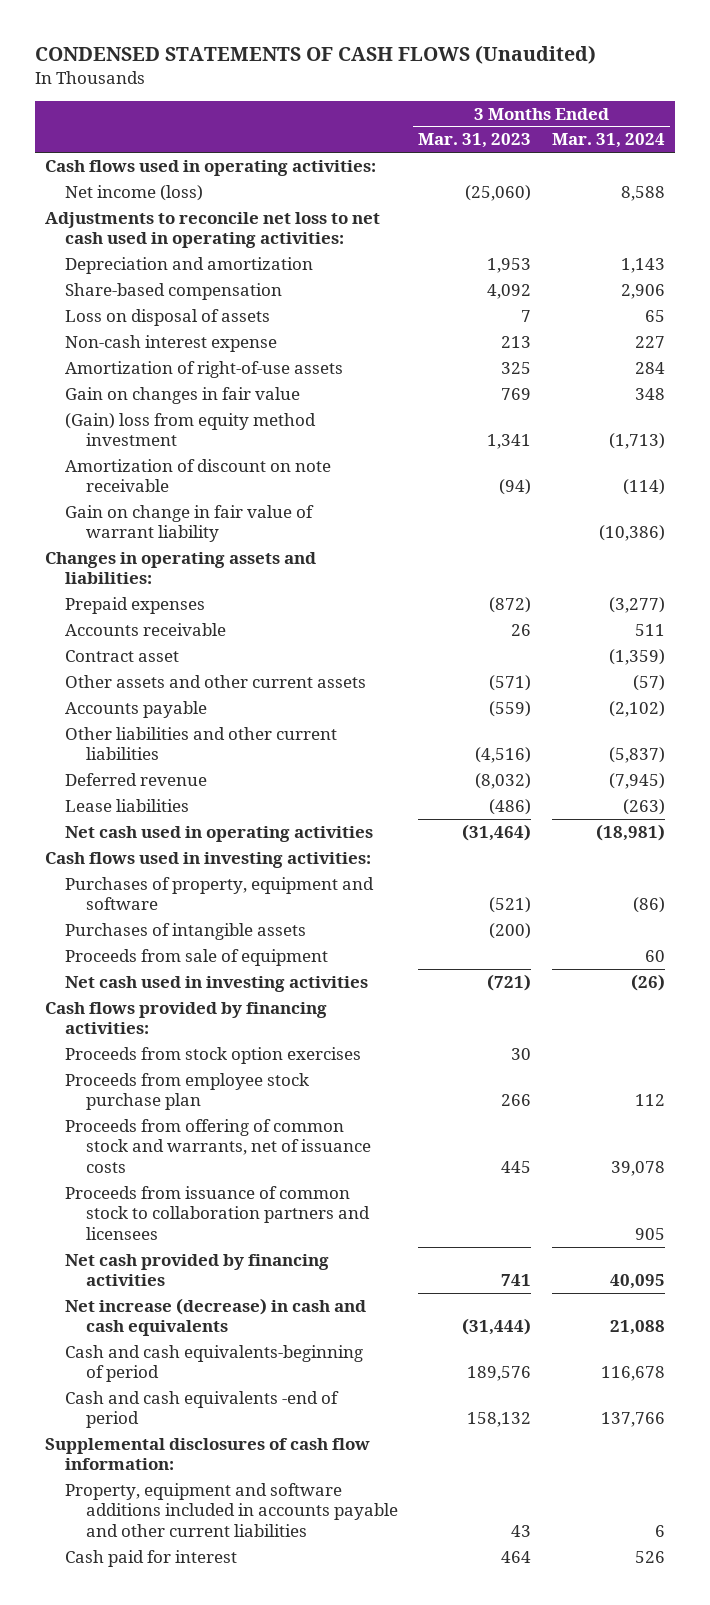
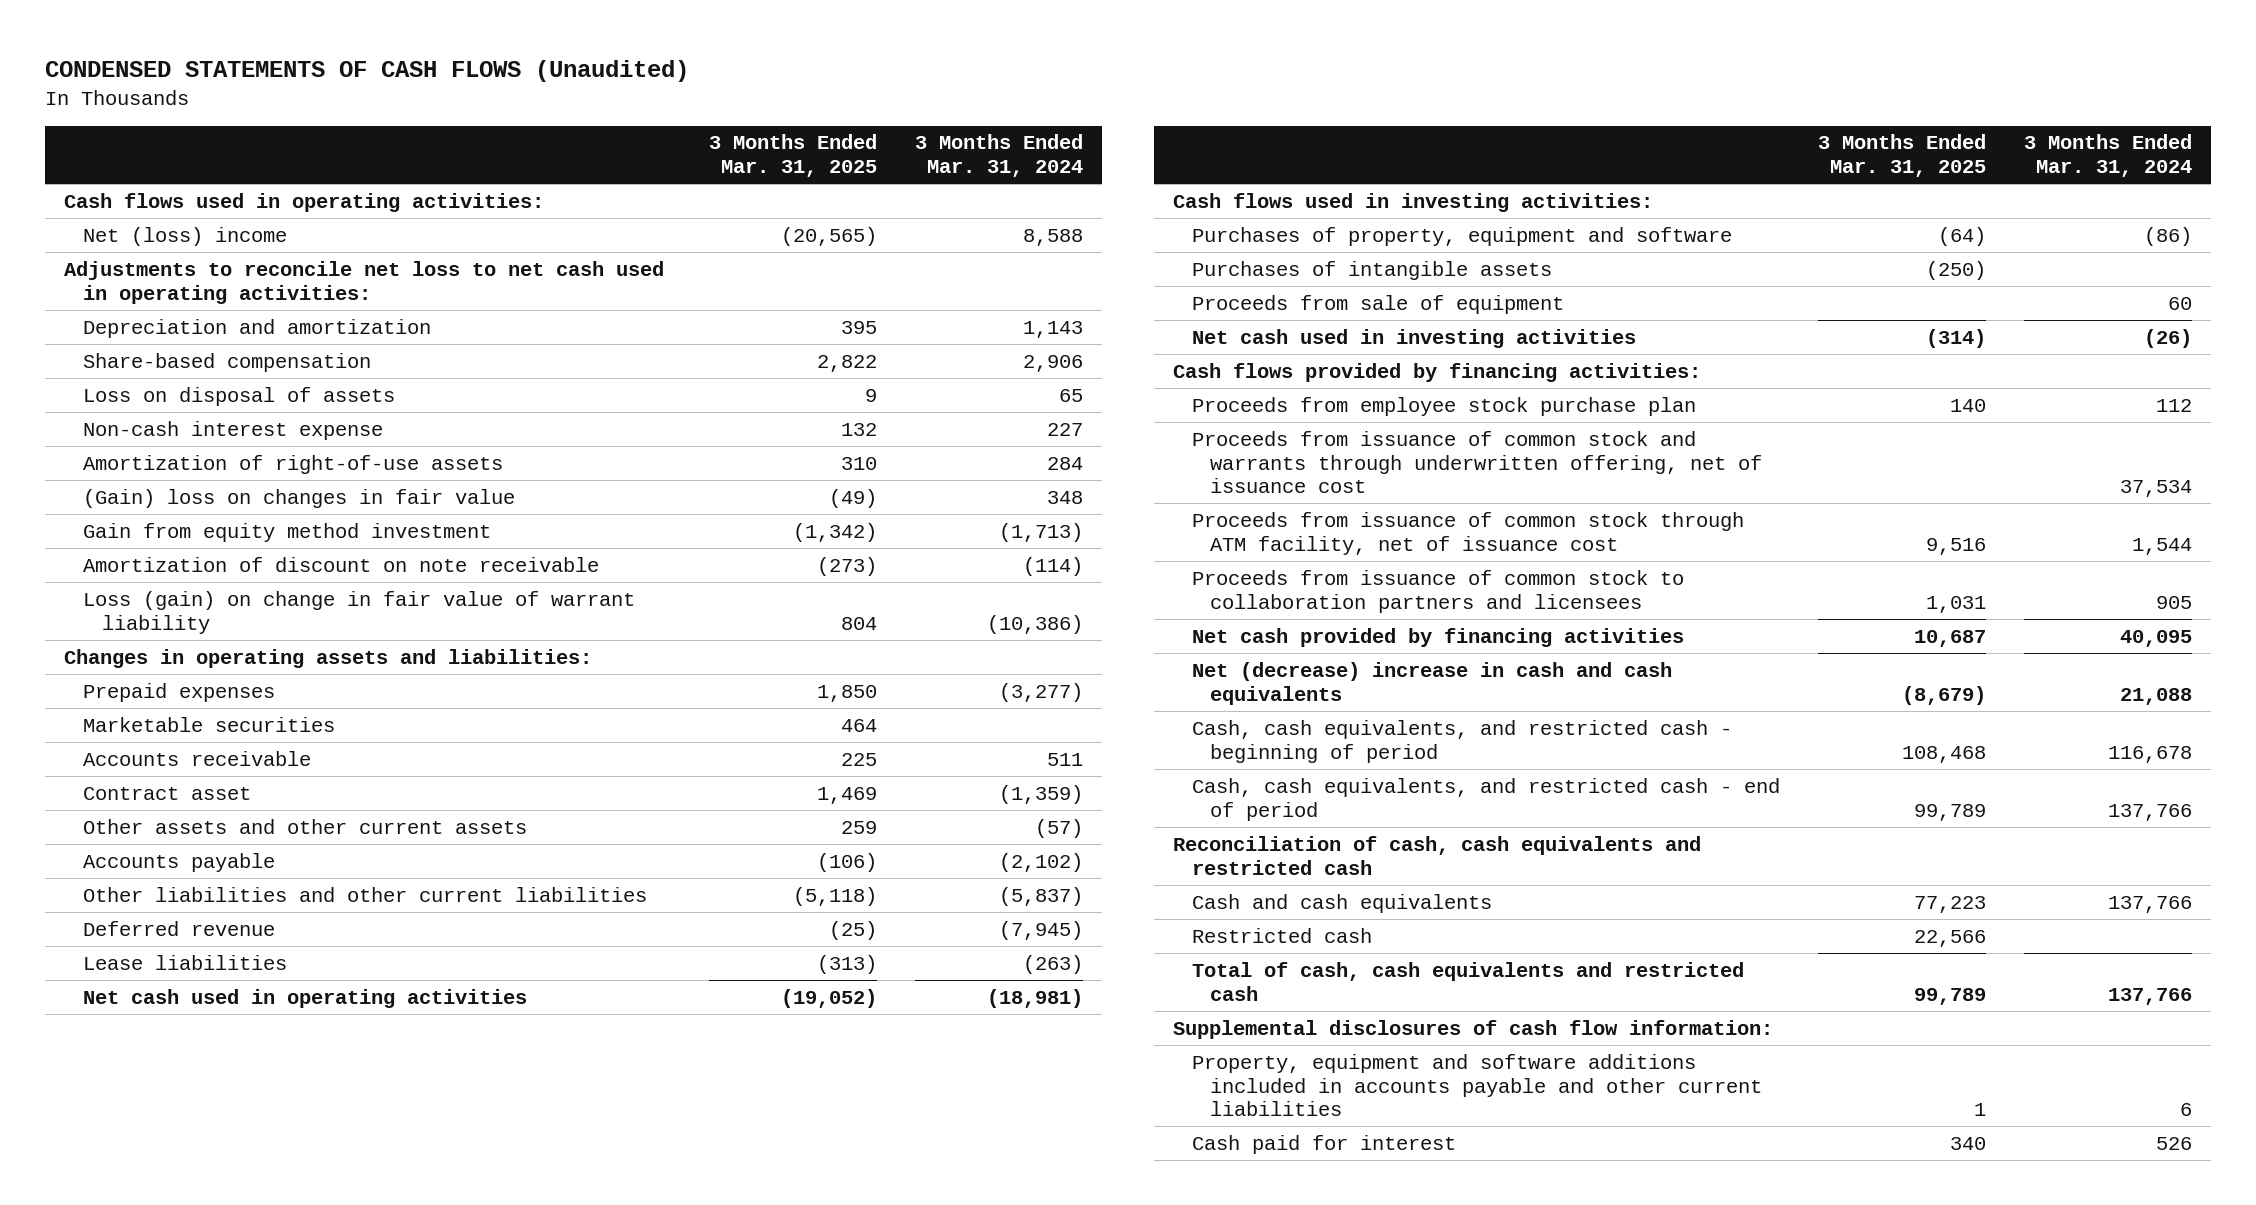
[418,133,532,149] Mar. 31, 2023 -> none
none -> [708,134,877,178] 3 Months Ended Mar. 31, 2025
[65,185,204,202] Net income (loss) -> [82,226,287,246] Net (loss) income
[65,387,301,405] Gain on changes in fair value -> [82,488,515,508] (Gain) loss on changes in fair value
[65,413,317,447] (Gain) loss from equity method investment -> [82,522,491,542] Gain from equity method investment
[65,505,315,543] Gain on change in fair value of warrant liability -> [82,590,635,634] Loss (gain) on change in fair value of warrant liability
none -> [82,716,335,732] Marketable securities
[65,1047,362,1065] Proceeds from stock option exercises -> none
[65,1119,371,1173] Proceeds from offering of common stock and warrants, net of issuance costs -> [1191,430,1763,494] Proceeds from issuance of common stock and warrants through underwritten offering, net of issuance cost
[610,1160,665,1176] 39,078 -> [2119,480,2192,498] 37,534
none -> [1191,511,1744,555] Proceeds from issuance of common stock through ATM facility, net of issuance cost
[65,1298,367,1337] Net increase (decrease) in cash and cash equivalents -> [1191,661,1672,705] Net (decrease) increase in cash and cash equivalents
[65,1345,364,1383] Cash and cash equivalents-beginning of period -> [1191,719,1732,763] Cash, cash equivalents, and restricted cash - beginning of period
[65,1391,340,1429] Cash and cash equivalents -end of period -> [1191,777,1780,821] Cash, cash equivalents, and restricted cash - end of period
none -> [1172,835,1701,875] Reconciliation of cash, cash equivalents and restricted cash
none -> [1191,893,1492,913] Cash and cash equivalents
none -> [1191,927,1372,943] Restricted cash
none -> [1191,961,1744,1001] Total of cash, cash equivalents and restricted cash

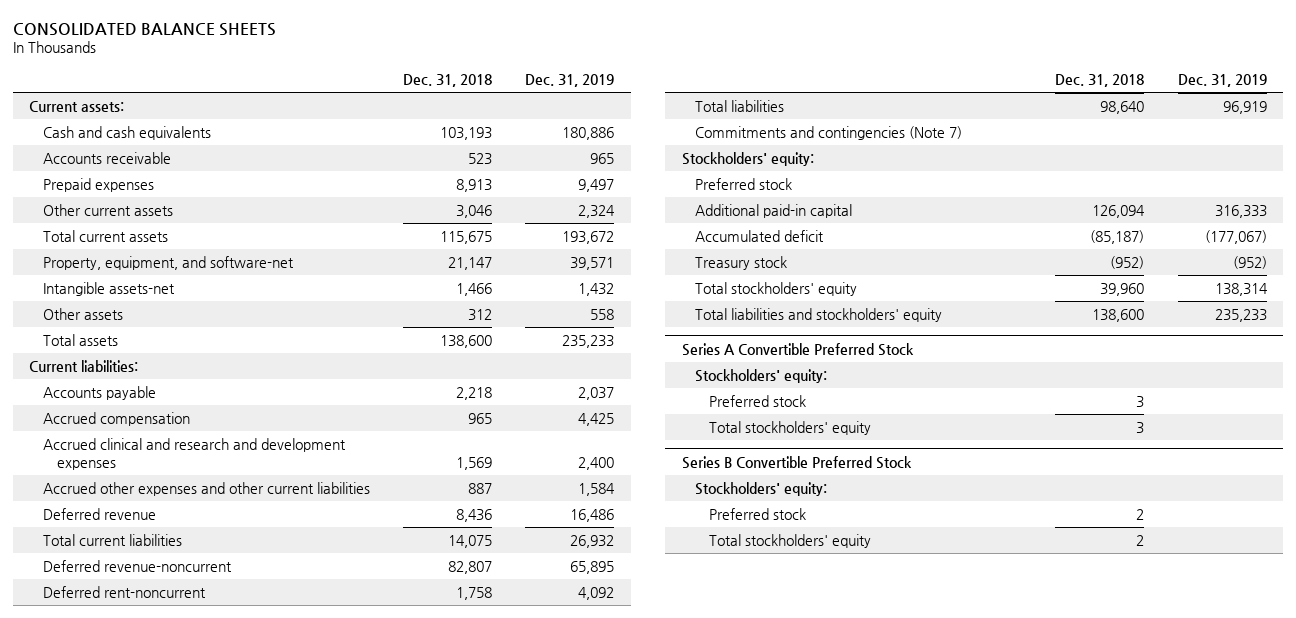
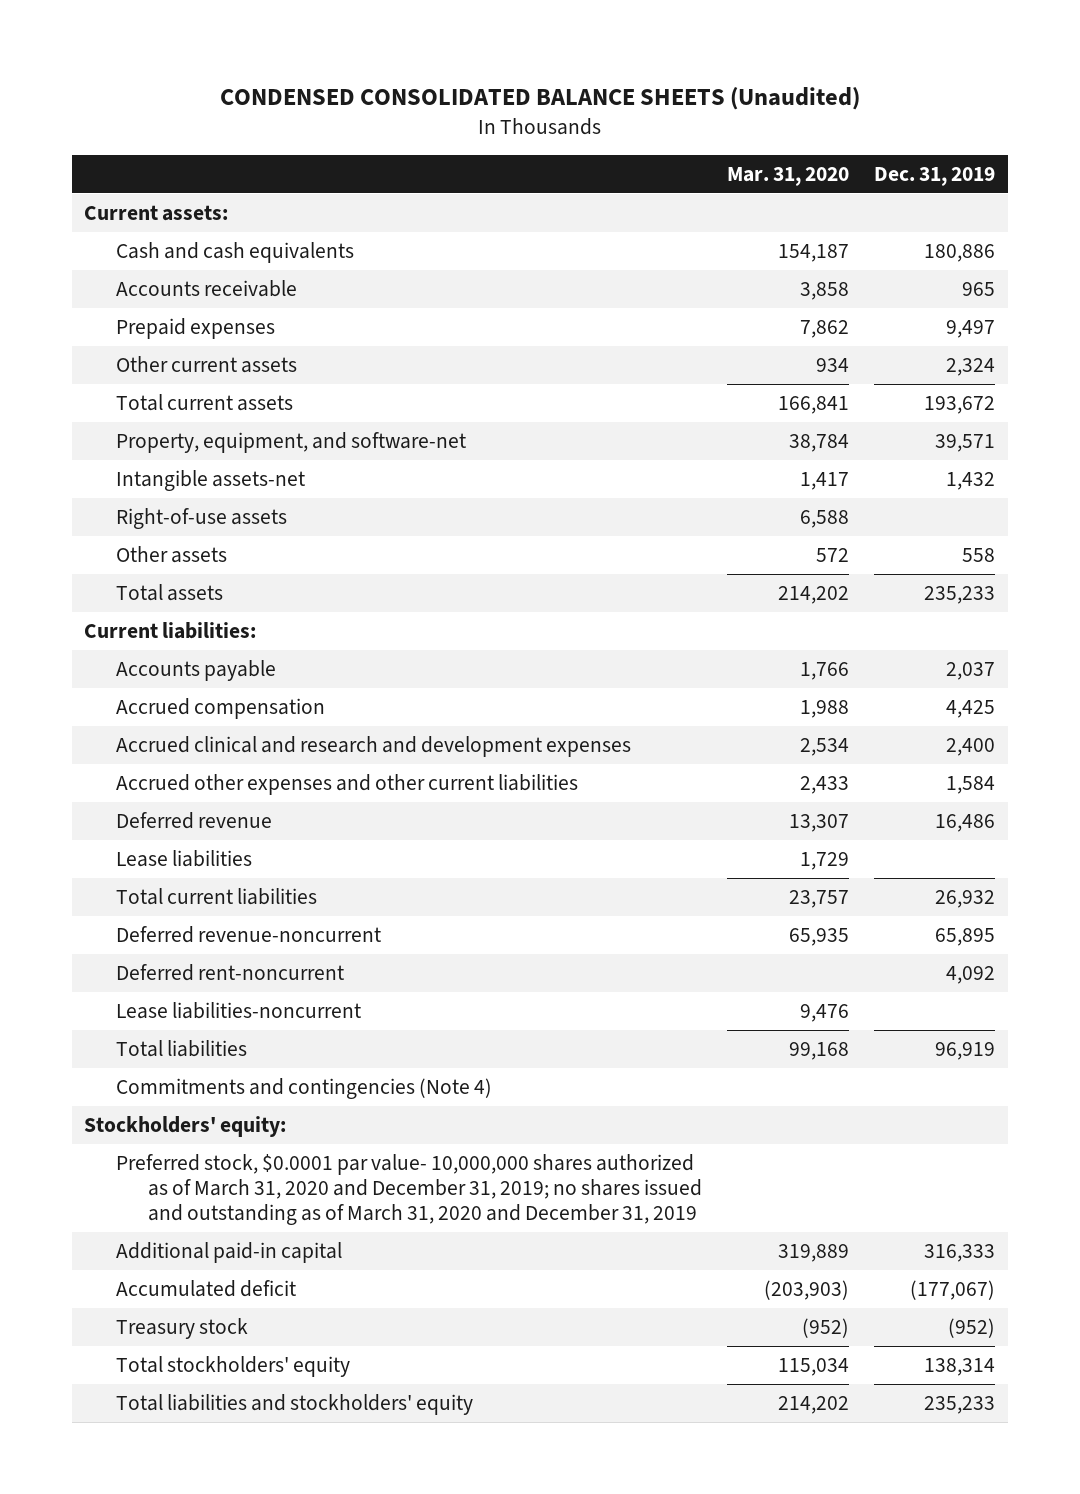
[12,22,276,36] CONSOLIDATED BALANCE SHEETS -> [219,86,860,110] CONDENSED CONSOLIDATED BALANCE SHEETS (Unaudited)
[403,73,493,87] Dec. 31, 2018 -> none
none -> [726,167,849,187] Mar. 31, 2020
none -> [115,508,287,530] Right-of-use assets
none -> [115,850,252,868] Lease liabilities
none -> [115,1002,361,1020] Lease liabilities-noncurrent
[695,125,963,140] Commitments and contingencies (Note 7) -> [115,1078,492,1100] Commitments and contingencies (Note 4)
[695,177,793,190] Preferred stock -> [115,1154,702,1226] Preferred stock, $0.0001 par value- 10,000,000 shares authorized as of March 31, 2020 and December 31, 2019; no shares issued and outstanding as of March 31, 2020 and December 31, 2019
[681,342,914,356] Series A Convertible Preferred Stock -> none
[695,368,828,383] Stockholders' equity: -> none
[708,394,806,407] Preferred stock -> none
[708,420,871,435] Total stockholders' equity -> none
[681,455,912,469] Series B Convertible Preferred Stock -> none
[695,481,828,496] Stockholders' equity: -> none
[708,507,806,520] Preferred stock -> none
[708,533,871,548] Total stockholders' equity -> none

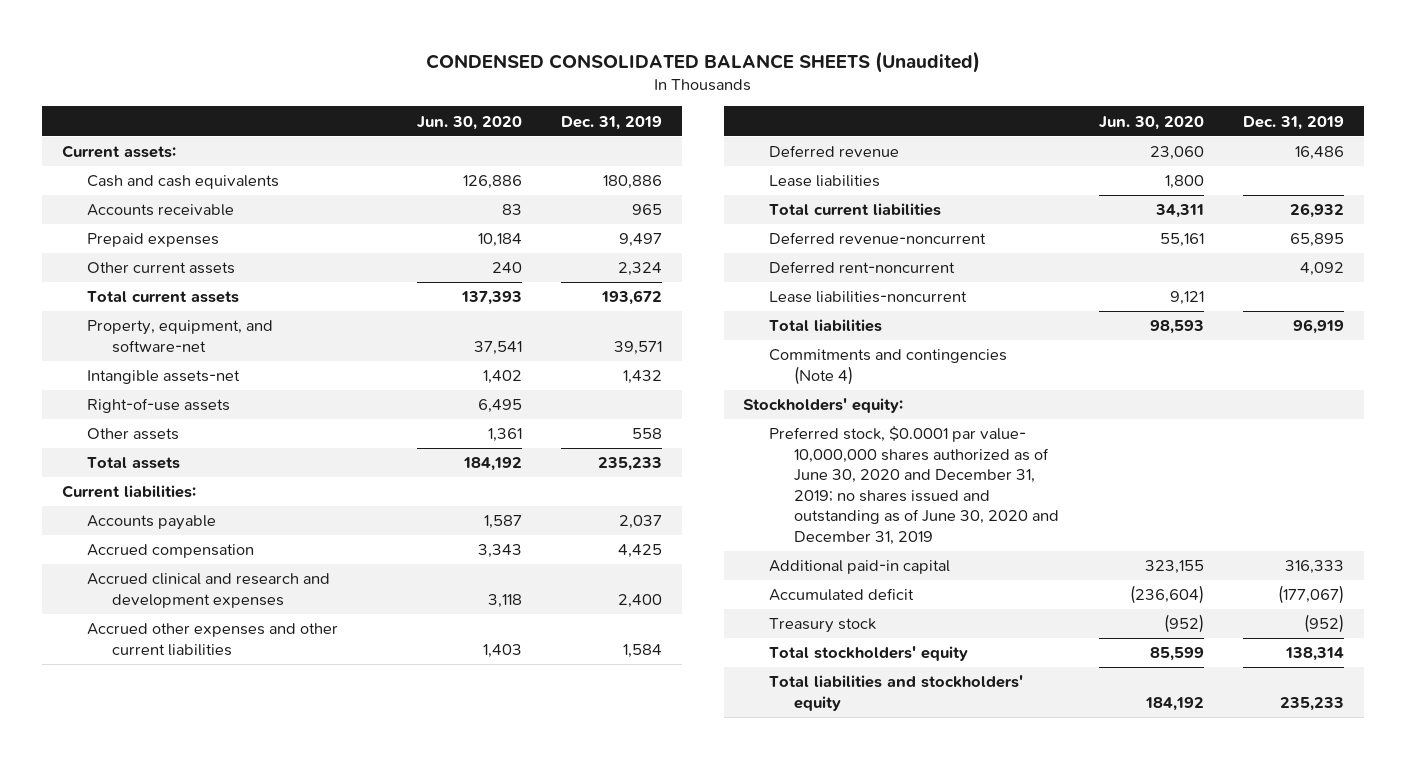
[726,167,849,187] Mar. 31, 2020 -> none
none -> [416,115,522,130] Jun. 30, 2020
[115,1154,702,1226] Preferred stock, $0.0001 par value- 10,000,000 shares authorized as of March 31, 2020 and December 31, 2019; no shares issued and outstanding as of March 31, 2020 and December 31, 2019 -> [768,426,1060,545] Preferred stock, $0.0001 par value- 10,000,000 shares authorized as of June 30, 2020 and December 31, 2019; no shares issued and outstanding as of June 30, 2020 and December 31, 2019

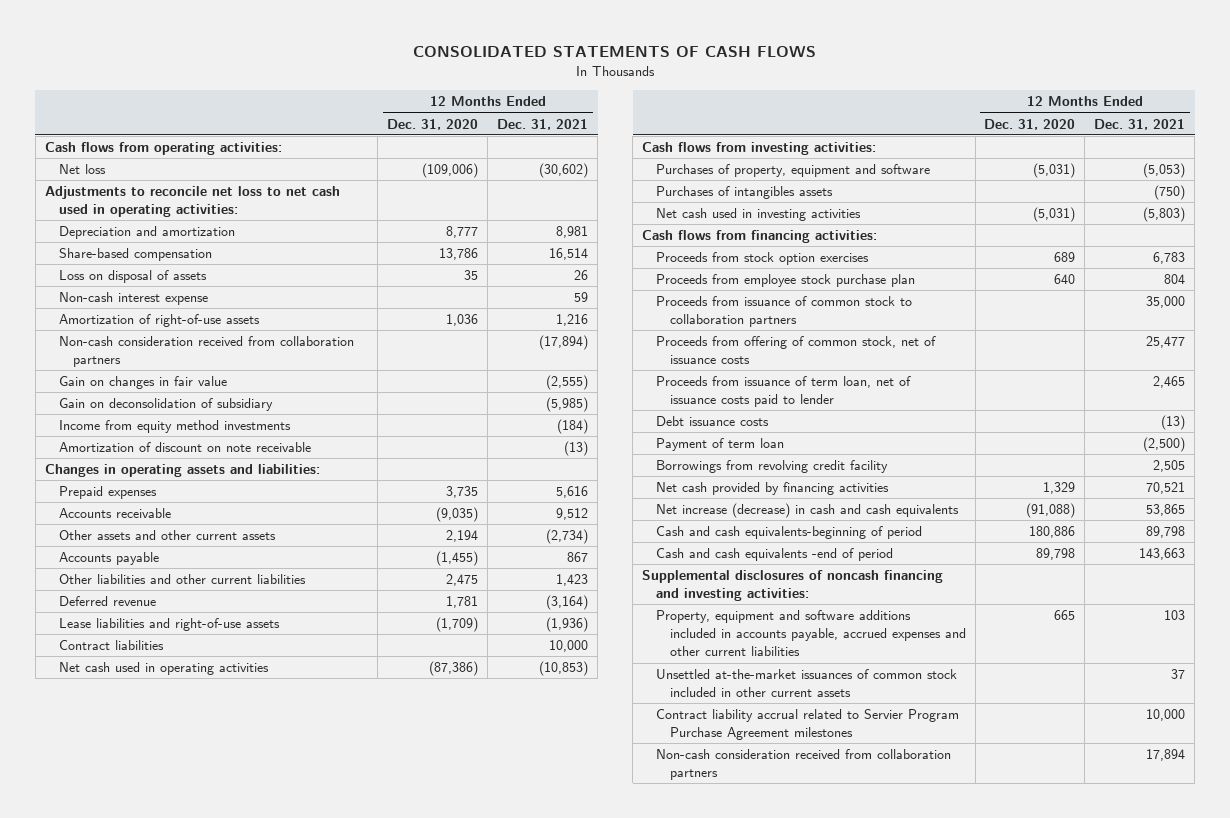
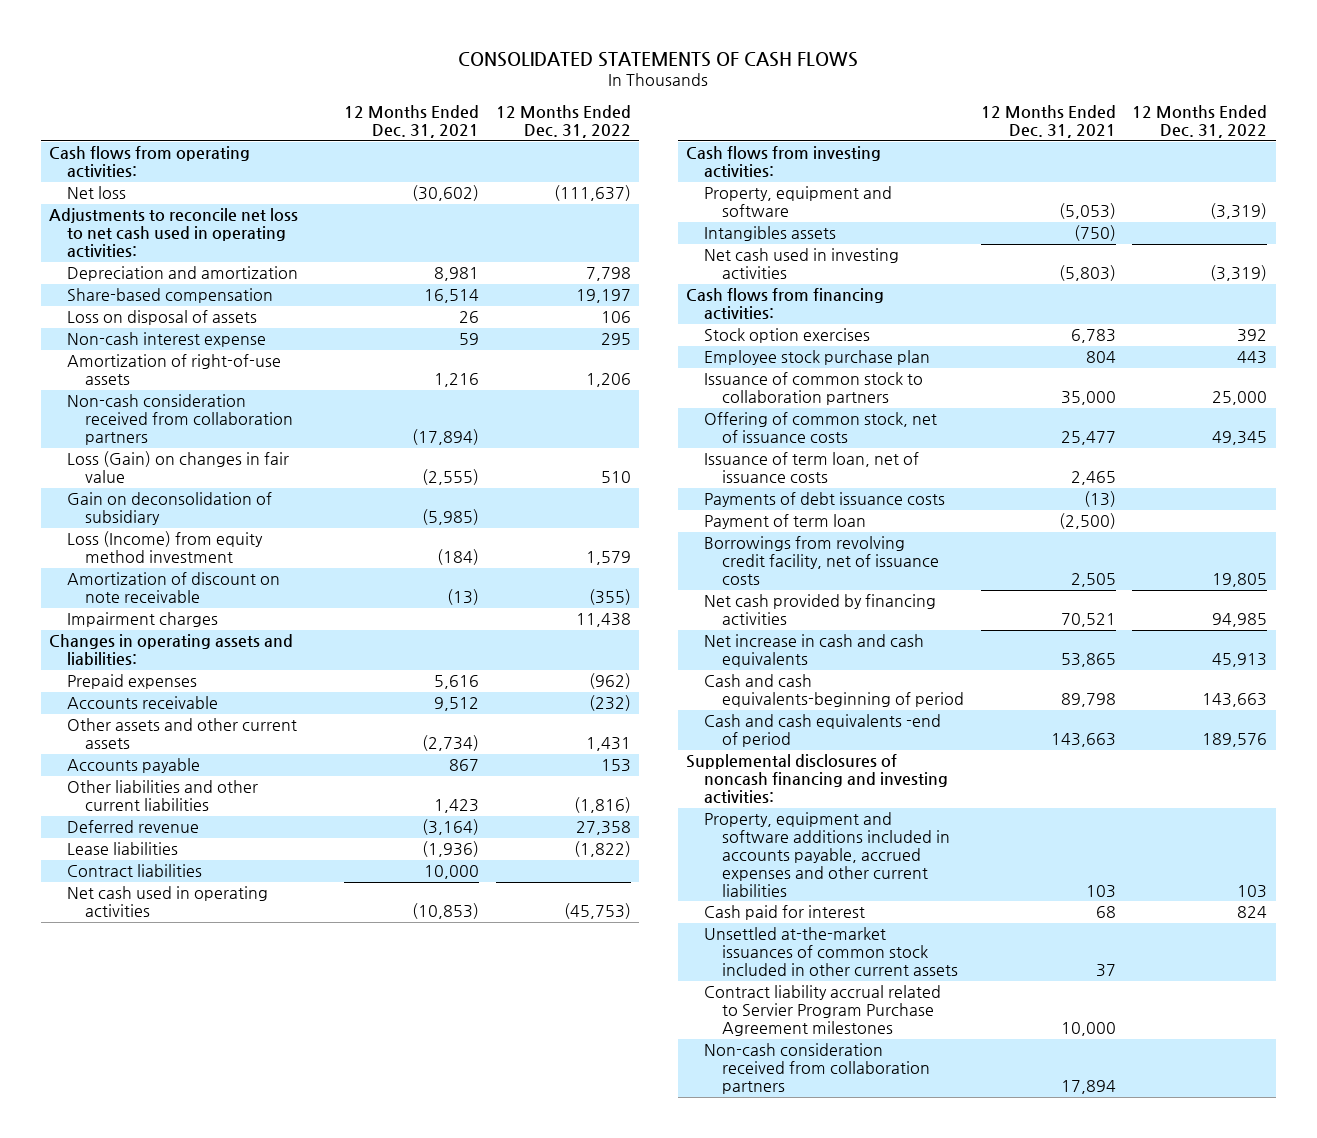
[387,118,479,130] Dec. 31, 2020 -> none
none -> [495,105,631,139] 12 Months Ended Dec. 31, 2022
[58,376,227,390] Gain on changes in fair value -> [67,451,290,484] Loss (Gain) on changes in fair value
[58,420,291,434] Income from equity method investments -> [67,531,264,564] Loss (Income) from equity method investment
none -> [67,612,219,628] Impairment charges
[58,618,280,632] Lease liabilities and right-of-use assets -> [67,842,179,856] Lease liabilities
[655,164,930,178] Purchases of property, equipment and software -> [703,186,892,218] Property, equipment and software
[655,186,833,200] Purchases of intangibles assets -> [703,226,836,242] Intangibles assets
[655,252,869,266] Proceeds from stock option exercises -> [703,328,870,344] Stock option exercises
[655,274,915,288] Proceeds from employee stock purchase plan -> [703,350,930,366] Employee stock purchase plan
[655,296,912,328] Proceeds from issuance of common stock to collaboration partners -> [703,372,923,406] Issuance of common stock to collaboration partners
[655,336,936,365] Proceeds from offering of common stock, net of issuance costs -> [703,412,937,444] Offering of common stock, net of issuance costs
[655,376,911,408] Proceeds from issuance of term loan, net of issuance costs paid to lender -> [703,452,919,484] Issuance of term loan, net of issuance costs
[655,416,769,427] Debt issuance costs -> [703,492,945,508] Payments of debt issuance costs
[655,460,888,474] Borrowings from revolving credit facility -> [703,536,939,585] Borrowings from revolving credit facility, net of issuance costs
[655,503,959,519] Net increase (decrease) in cash and cash equivalents -> [703,634,924,668] Net increase in cash and cash equivalents
none -> [703,905,865,921] Cash paid for interest

